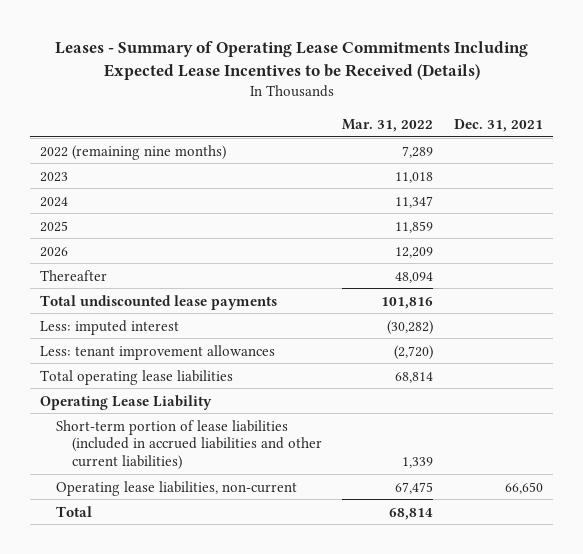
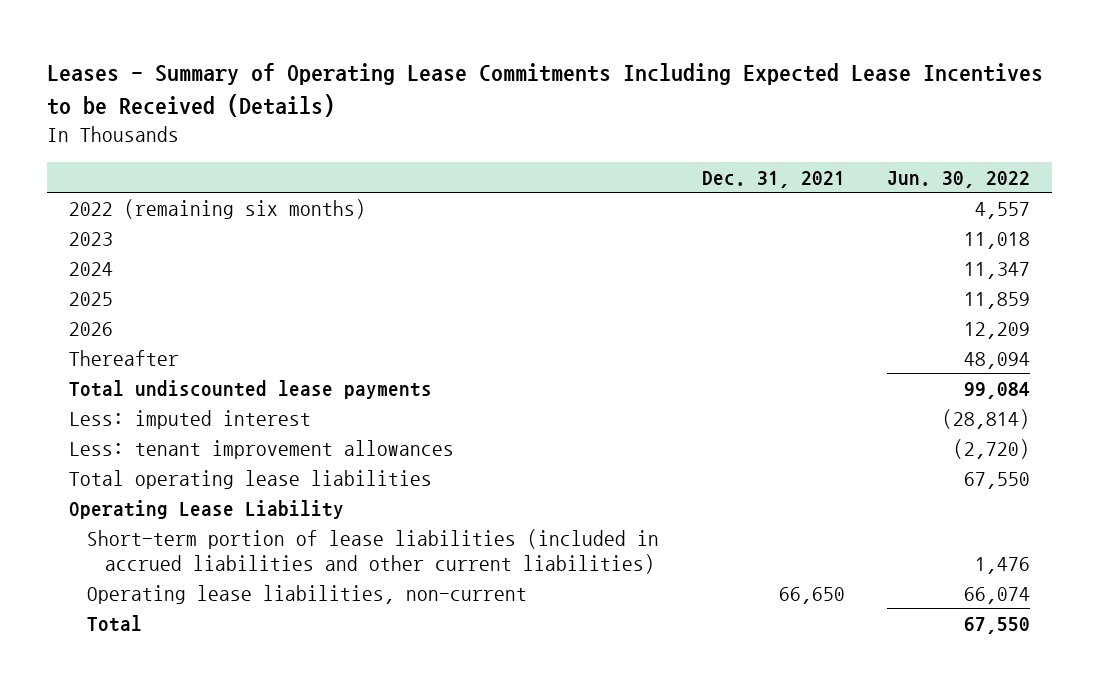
[342,118,434,132] Mar. 31, 2022 -> none
none -> [887,170,1031,188] Jun. 30, 2022
[40,144,227,160] 2022 (remaining nine months) -> [68,198,366,219] 2022 (remaining six months)

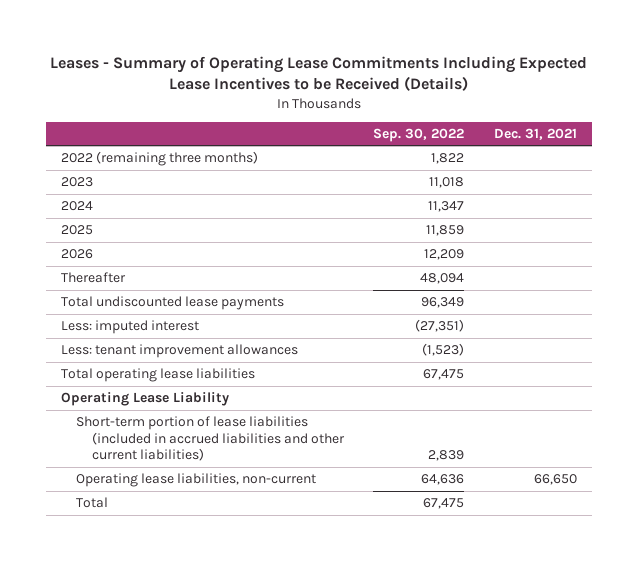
[887,170,1031,188] Jun. 30, 2022 -> none
none -> [373,127,465,142] Sep. 30, 2022
[68,198,366,219] 2022 (remaining six months) -> [61,151,259,167] 2022 (remaining three months)

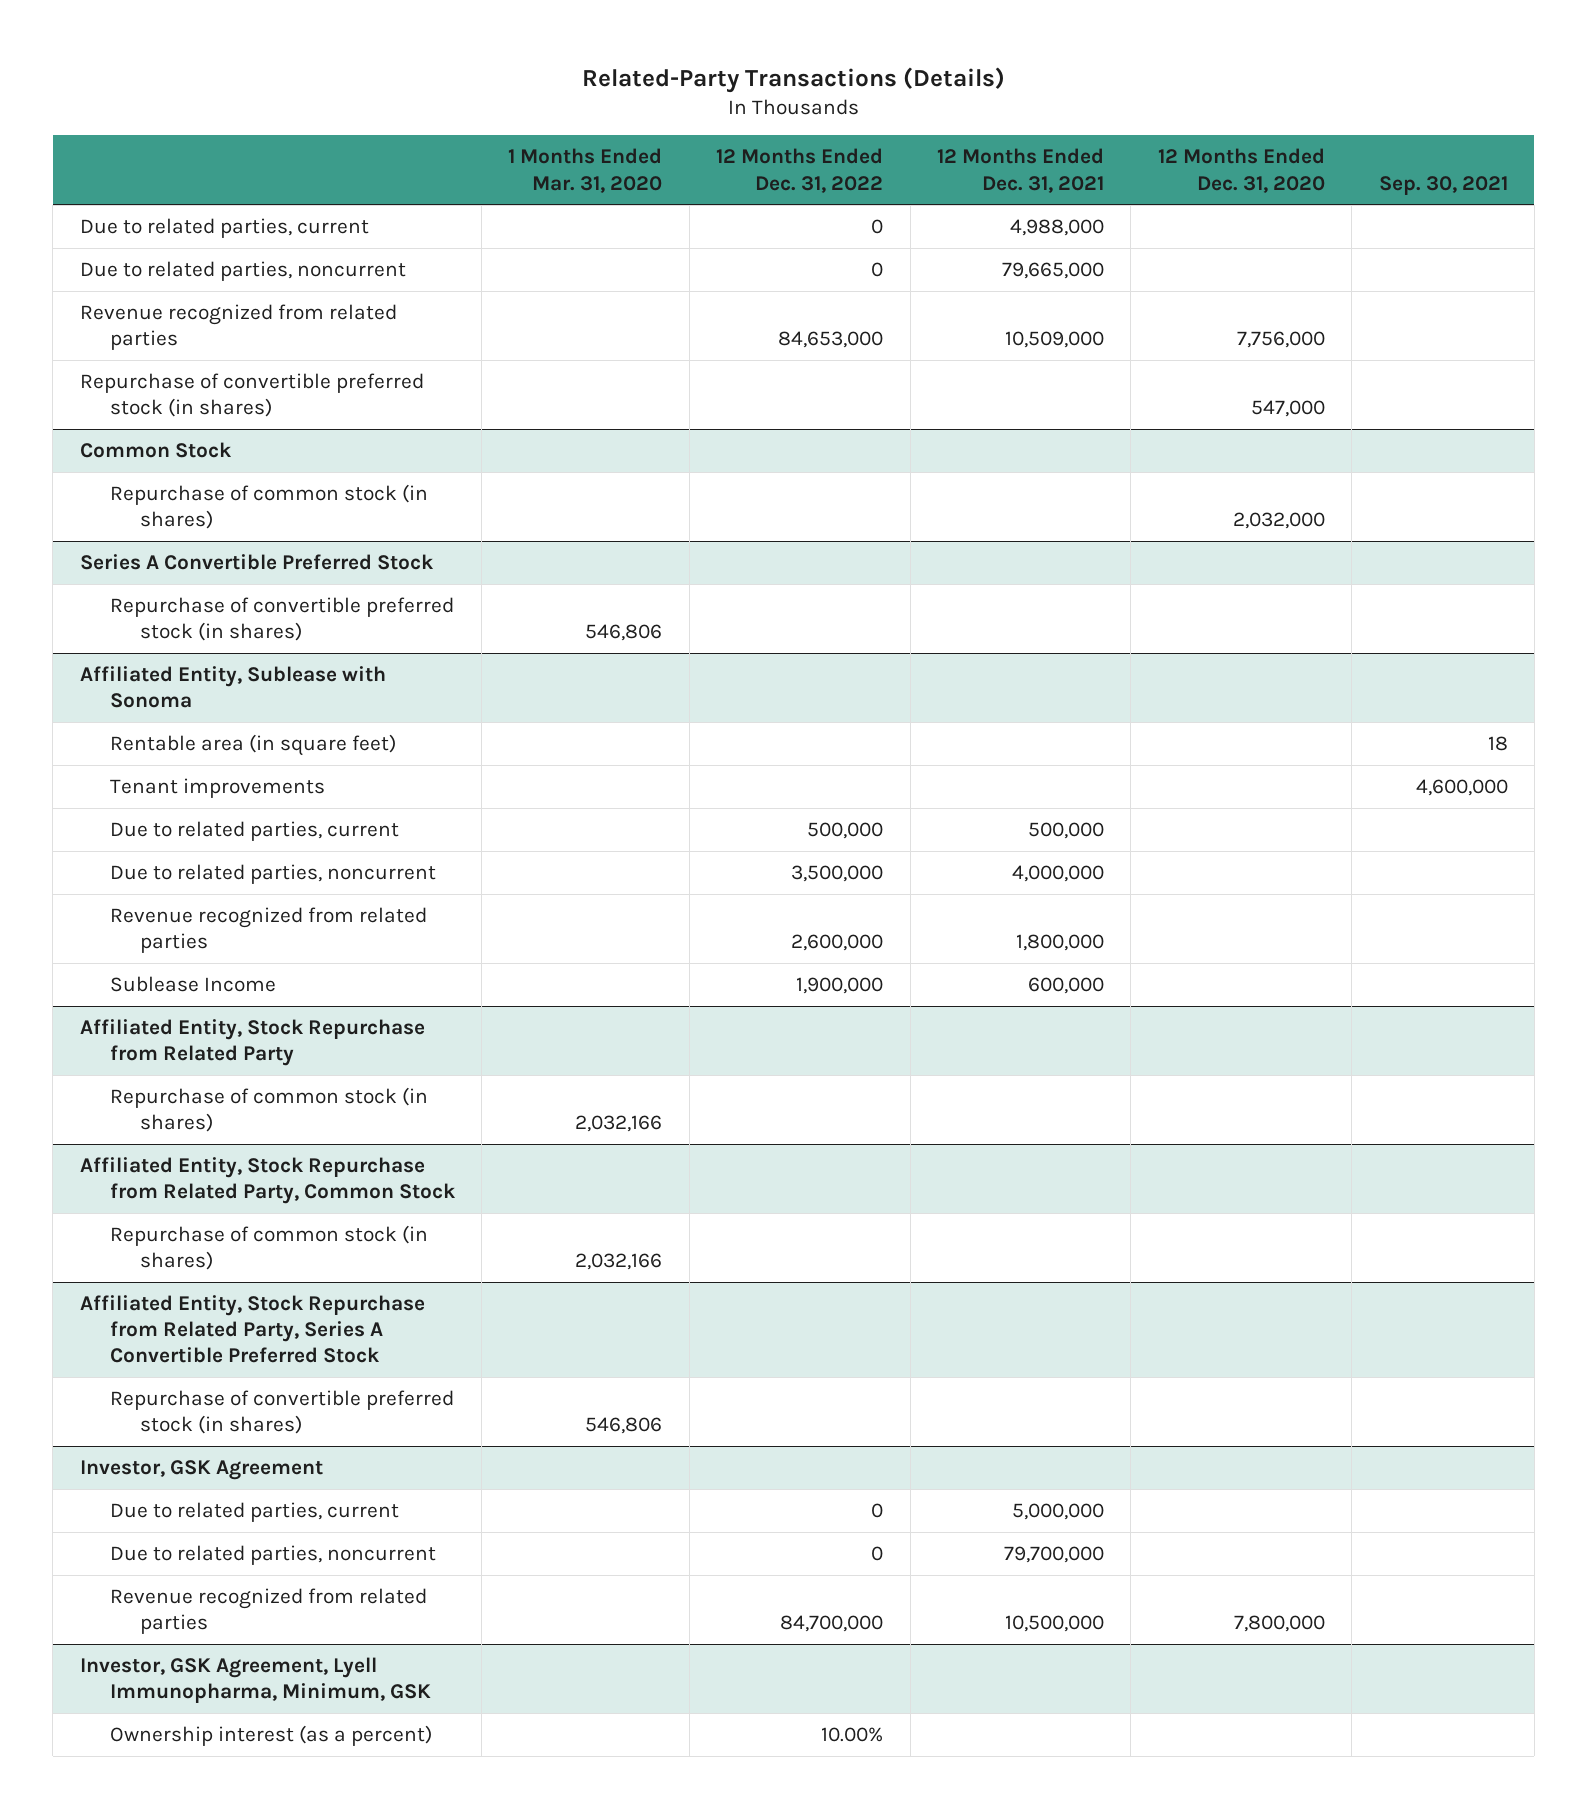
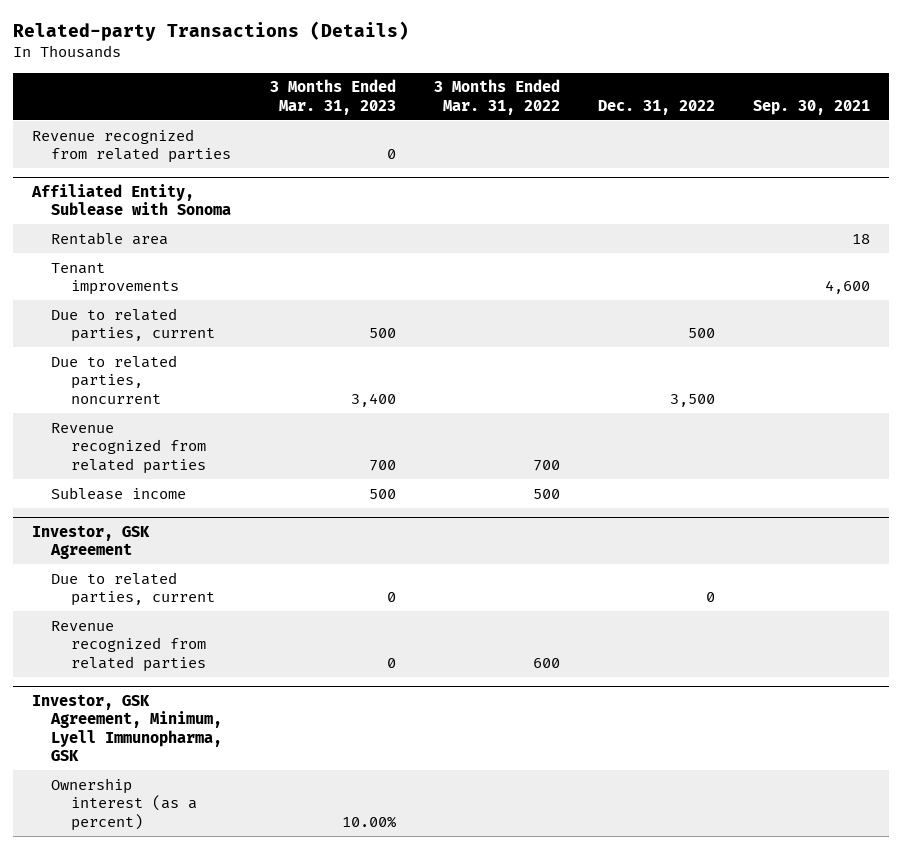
[581,66,1005,93] Related-Party Transactions (Details) -> [13,20,410,41] Related-party Transactions (Details)
[508,148,663,193] 1 Months Ended Mar. 31, 2020 -> none
[716,148,884,193] 12 Months Ended Dec. 31, 2022 -> none
[936,148,1104,193] 12 Months Ended Dec. 31, 2021 -> none
[1157,148,1325,193] 12 Months Ended Dec. 31, 2020 -> none
none -> [269,79,396,115] 3 Months Ended Mar. 31, 2023
none -> [433,79,560,115] 3 Months Ended Mar. 31, 2022
none -> [597,99,715,115] Dec. 31, 2022
[79,217,369,238] Due to related parties, current -> none
[79,260,406,281] Due to related parties, noncurrent -> none
[79,372,424,418] Repurchase of convertible preferred stock (in shares) -> none
[79,441,232,458] Common Stock -> none
[109,483,428,530] Repurchase of common stock (in shares) -> none
[79,553,434,570] Series A Convertible Preferred Stock -> none
[109,596,454,642] Repurchase of convertible preferred stock (in shares) -> none
[109,733,396,756] Rentable area (in square feet) -> [51,231,169,245] Rentable area
[1415,778,1508,796] 4,600,000 -> [825,280,871,295] 4,600
[79,1018,425,1067] Affiliated Entity, Stock Repurchase from Related Party -> none
[109,1086,428,1133] Repurchase of common stock (in shares) -> none
[79,1156,456,1205] Affiliated Entity, Stock Repurchase from Related Party, Common Stock -> none
[109,1224,428,1271] Repurchase of common stock (in shares) -> none
[79,1294,425,1364] Affiliated Entity, Stock Repurchase from Related Party, Series A Convertible Preferred Stock -> none
[109,1389,454,1435] Repurchase of convertible preferred stock (in shares) -> none
[109,975,276,992] Sublease Income -> [51,486,187,500] Sublease income
[109,1544,436,1565] Due to related parties, noncurrent -> none
[79,1656,431,1704] Investor, GSK Agreement, Lyell Immunopharma, Minimum, GSK -> [32,693,223,762] Investor, GSK Agreement, Minimum, Lyell Immunopharma, GSK

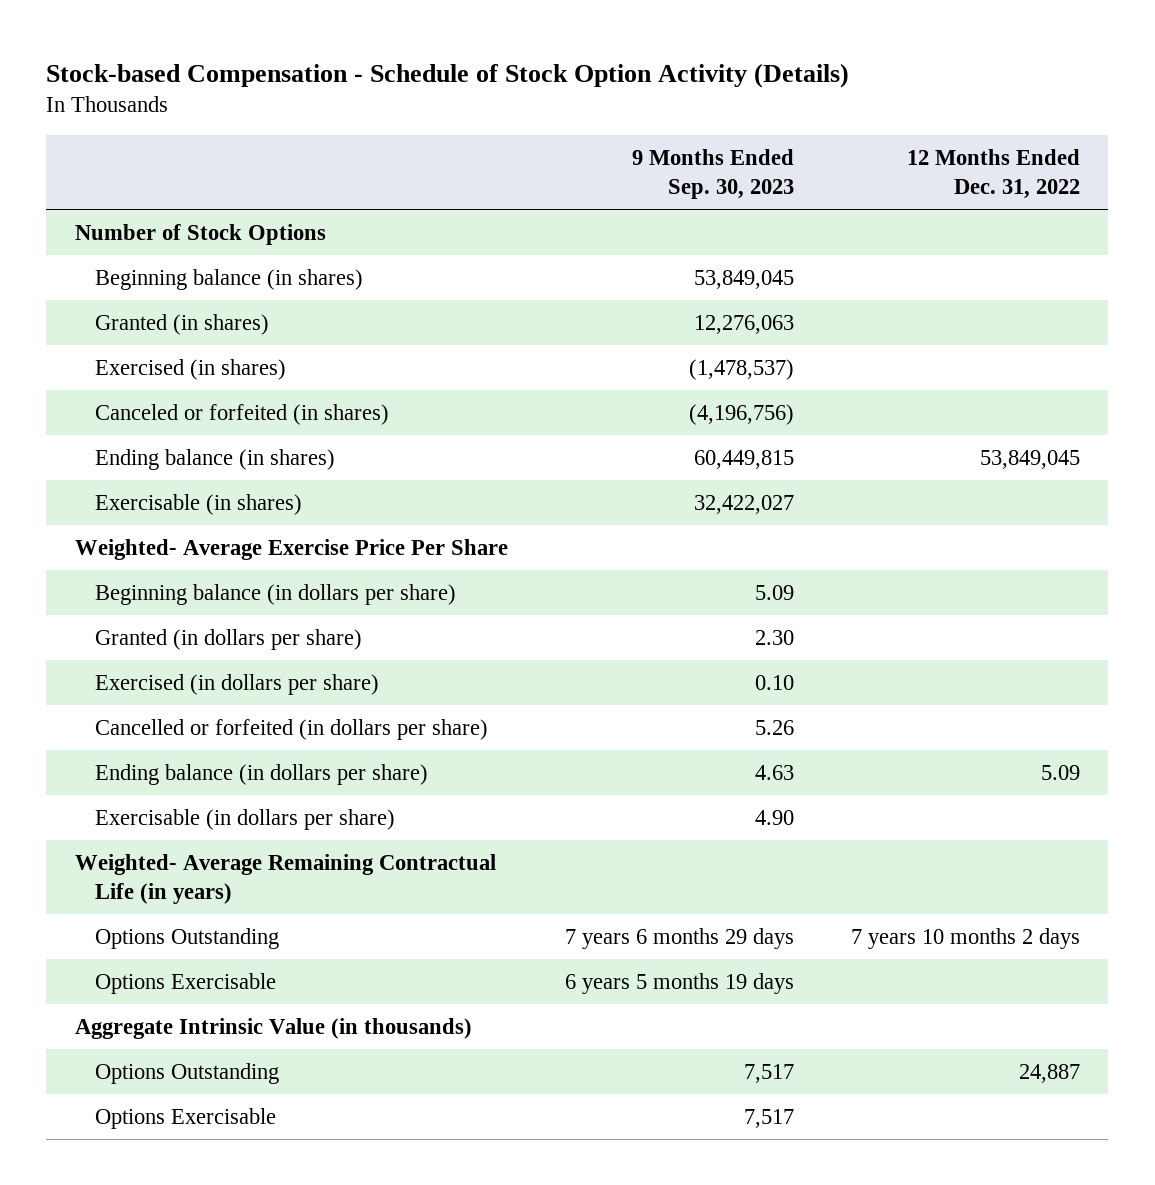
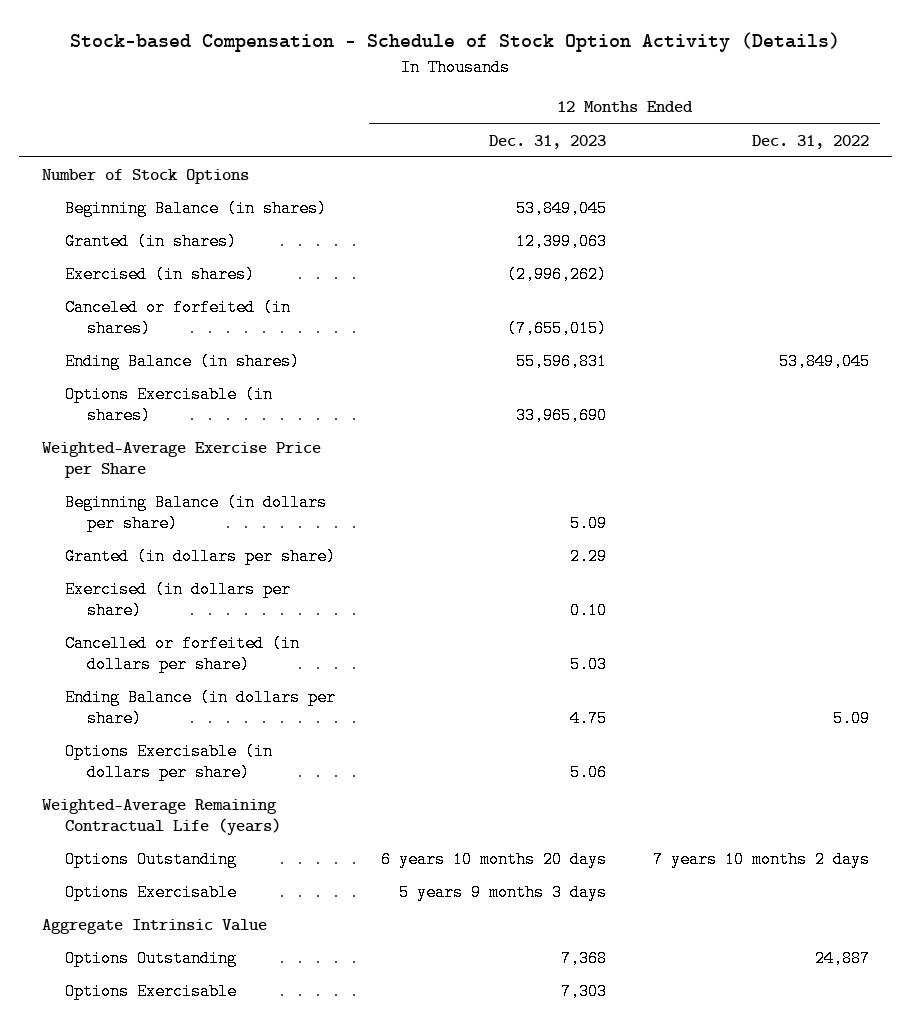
[631,148,794,200] 9 Months Ended Sep. 30, 2023 -> none
none -> [489,134,607,149] Dec. 31, 2023
[94,268,363,290] Beginning balance (in shares) -> [64,200,327,218] Beginning Balance (in shares)
[94,448,335,470] Ending balance (in shares) -> [64,353,300,371] Ending Balance (in shares)
[94,493,302,515] Exercisable (in shares) -> [64,386,273,425] Options Exercisable (in shares)
[74,538,508,560] Weighted- Average Exercise Price Per Share -> [42,442,322,479] Weighted-Average Exercise Price per Share
[94,583,456,605] Beginning balance (in dollars per share) -> [64,494,327,533] Beginning Balance (in dollars per share)
[94,763,428,785] Ending balance (in dollars per share) -> [64,689,336,728] Ending Balance (in dollars per share)
[94,808,395,830] Exercisable (in dollars per share) -> [64,743,273,782] Options Exercisable (in dollars per share)
[74,853,496,905] Weighted- Average Remaining Contractual Life (in years) -> [42,799,281,836] Weighted-Average Remaining Contractual Life (years)
[74,1017,472,1039] Aggregate Intrinsic Value (in thousands) -> [42,919,268,935] Aggregate Intrinsic Value

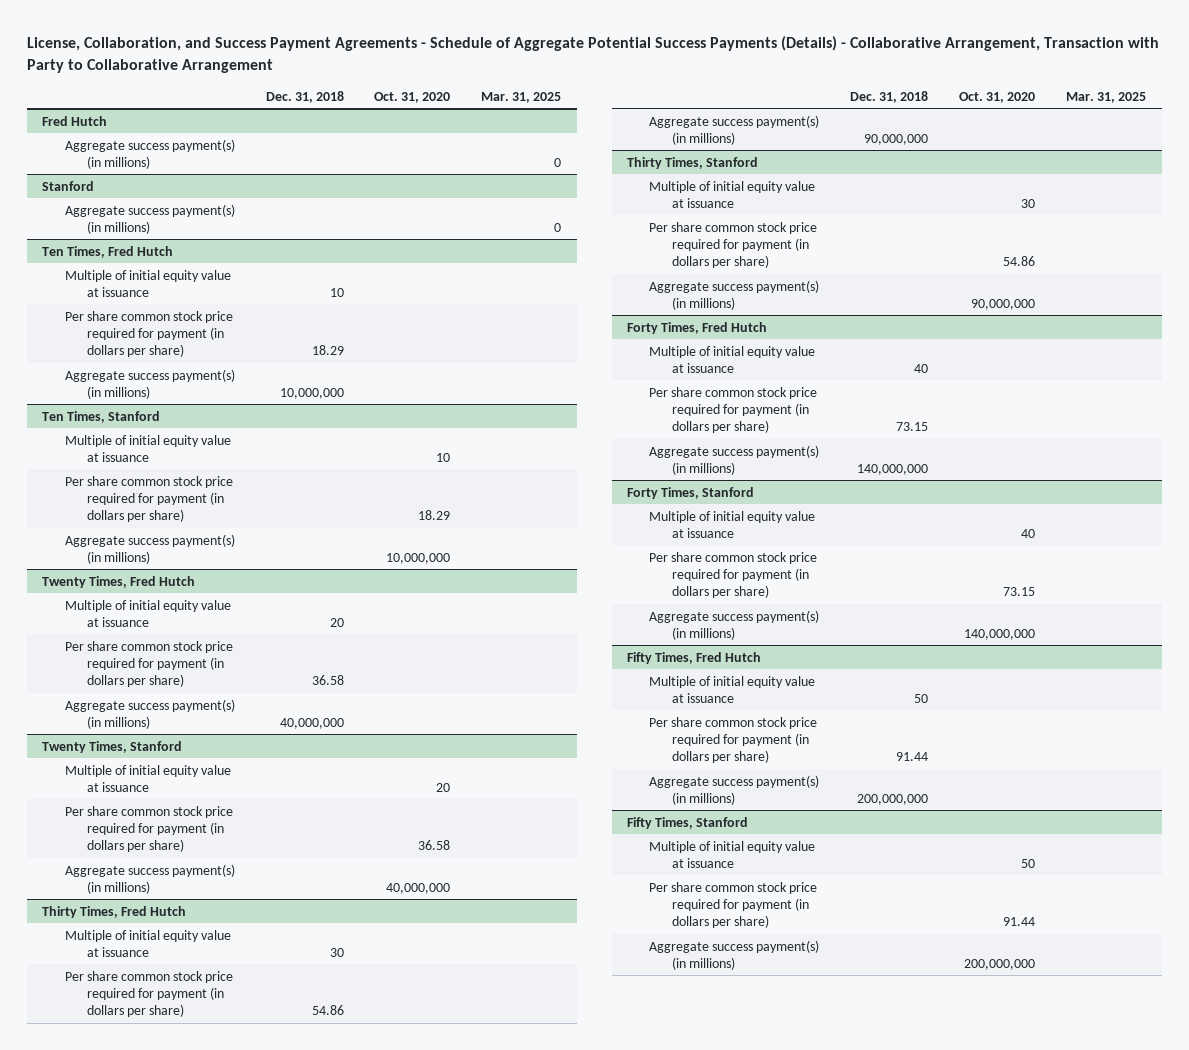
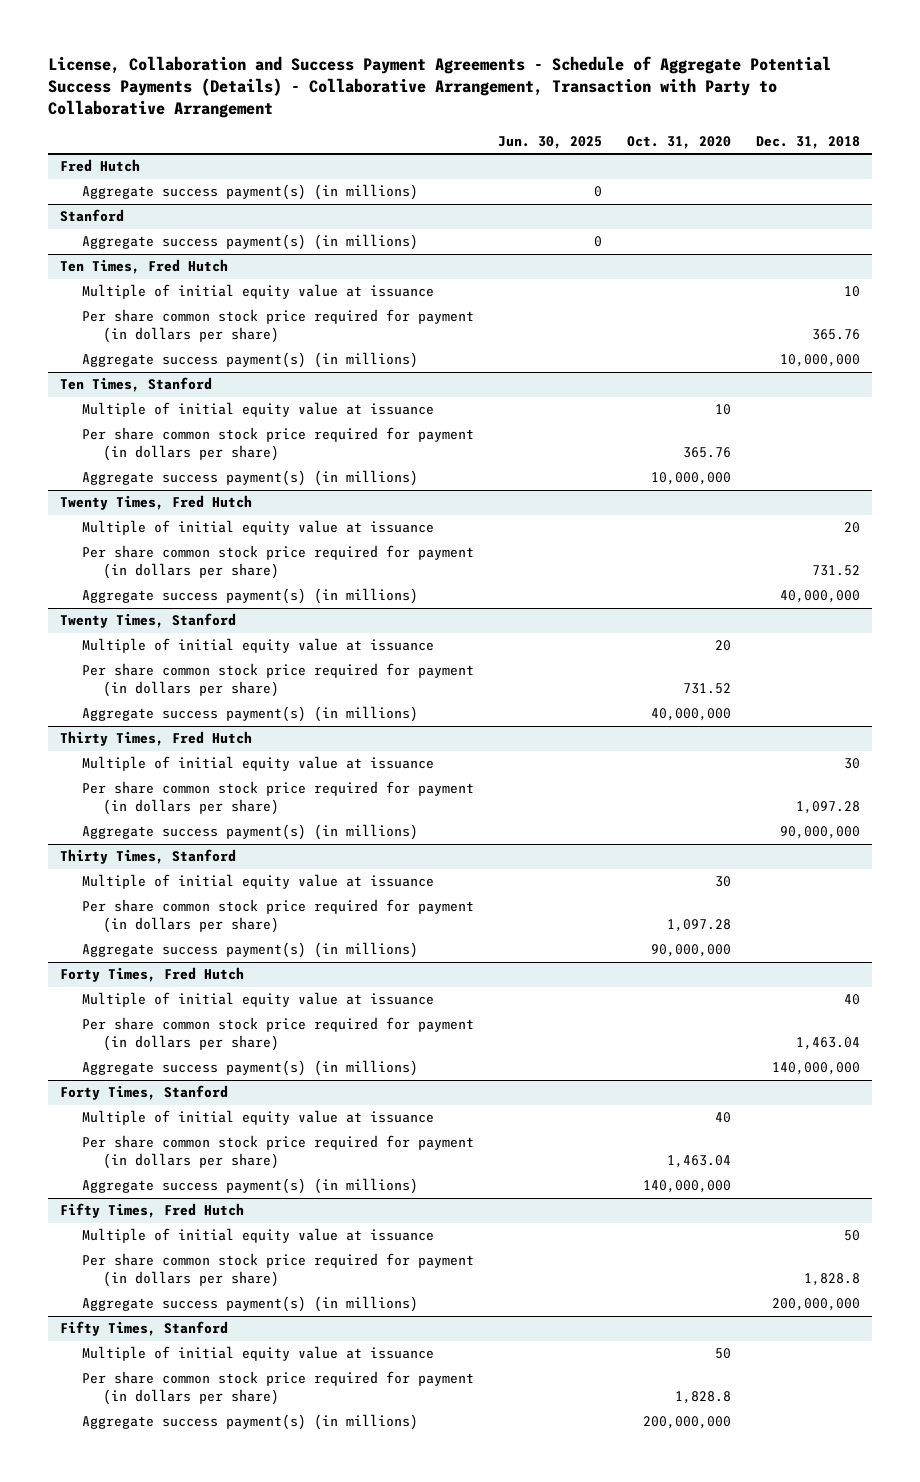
[26,36,1159,74] License, Collaboration, and Success Payment Agreements - Schedule of Aggregate Potential Success Payments (Details) - Collaborative Arrangement, Transaction with Party to Collaborative Arrangement -> [47,55,831,119] License, Collaboration and Success Payment Agreements - Schedule of Aggregate Potential Success Payments (Details) - Collaborative Arrangement, Transaction with Party to Collaborative Arrangement
[481,91,562,103] Mar. 31, 2025 -> none
none -> [498,135,603,149] Jun. 30, 2025
[311,344,344,355] 18.29 -> [811,329,860,341] 365.76
[418,509,451,520] 18.29 -> [683,447,732,459] 365.76
[311,674,344,685] 36.58 -> [811,565,860,577] 731.52
[418,839,451,850] 36.58 -> [683,683,732,695] 731.52
[311,1004,344,1015] 54.86 -> [795,801,860,815] 1,097.28
[1003,255,1036,266] 54.86 -> [667,919,732,933] 1,097.28
[896,421,929,431] 73.15 -> [795,1037,860,1051] 1,463.04
[1003,586,1036,596] 73.15 -> [667,1155,732,1169] 1,463.04
[896,751,929,761] 91.44 -> [803,1273,860,1287] 1,828.8
[1003,916,1036,926] 91.44 -> [675,1391,732,1405] 1,828.8

